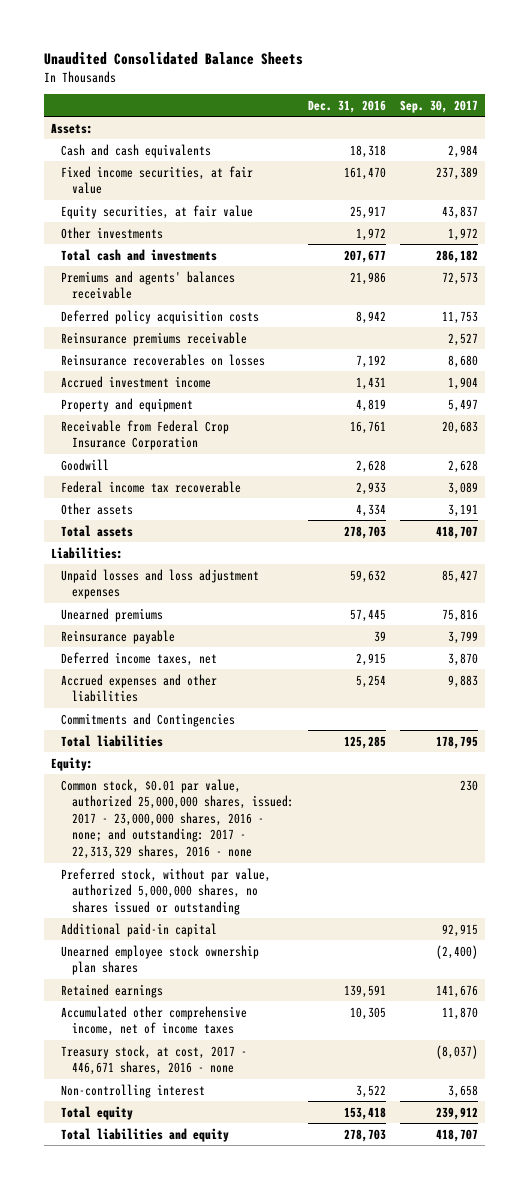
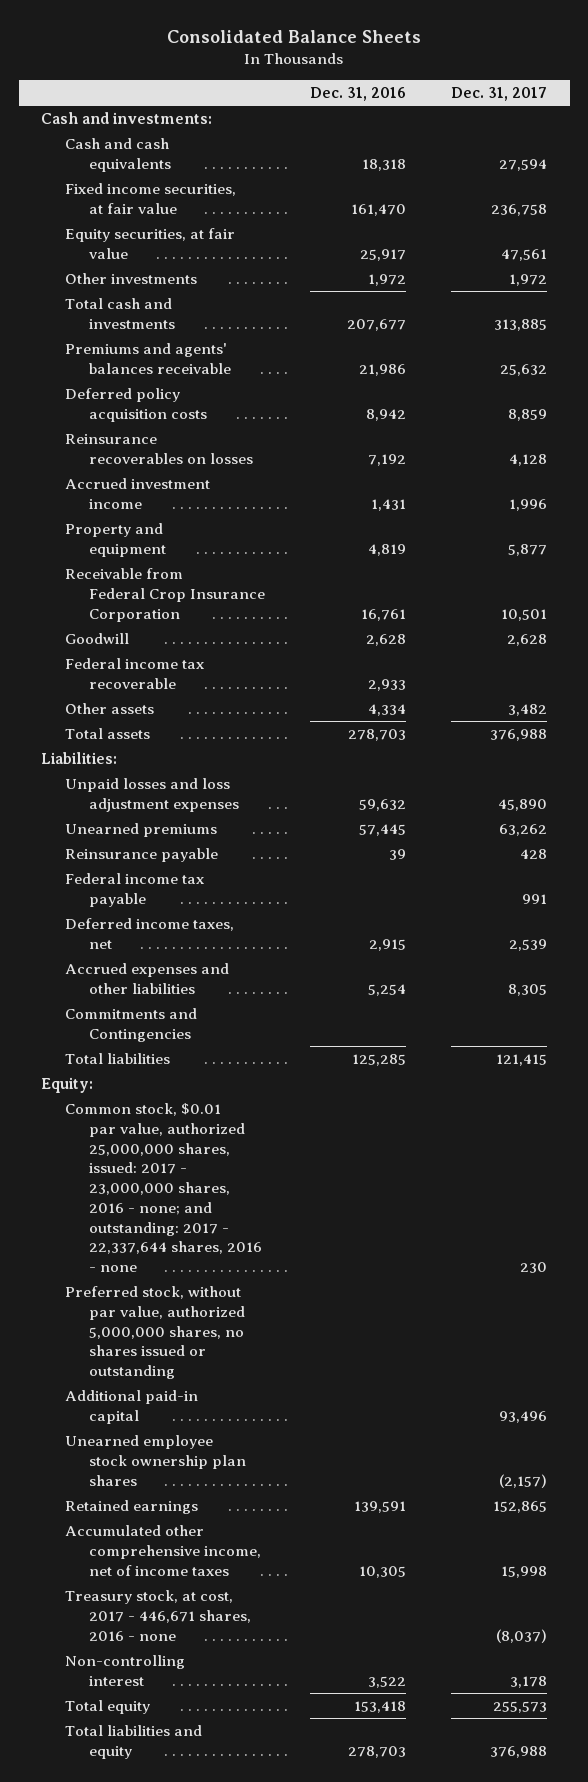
[44,52,304,66] Unaudited Consolidated Balance Sheets -> [167,29,422,43] Consolidated Balance Sheets
[399,99,478,113] Sep. 30, 2017 -> none
none -> [451,86,548,101] Dec. 31, 2017
[51,122,94,134] Assets: -> none
none -> [41,112,213,125] Cash and investments:
[61,331,248,346] Reinsurance premiums receivable -> none
none -> [65,873,205,907] Federal income tax payable
[61,778,294,860] Common stock, $0.01 par value, authorized 25,000,000 shares, issued: 2017 - 23,000,000 shares, 2016 - none; and outstanding: 2017 - 22,313,329 shares, 2016 - none -> [65,1103,263,1273] Common stock, $0.01 par value, authorized 25,000,000 shares, issued: 2017 - 23,000,000 shares, 2016 - none; and outstanding: 2017 - 22,337,644 shares, 2016 - none

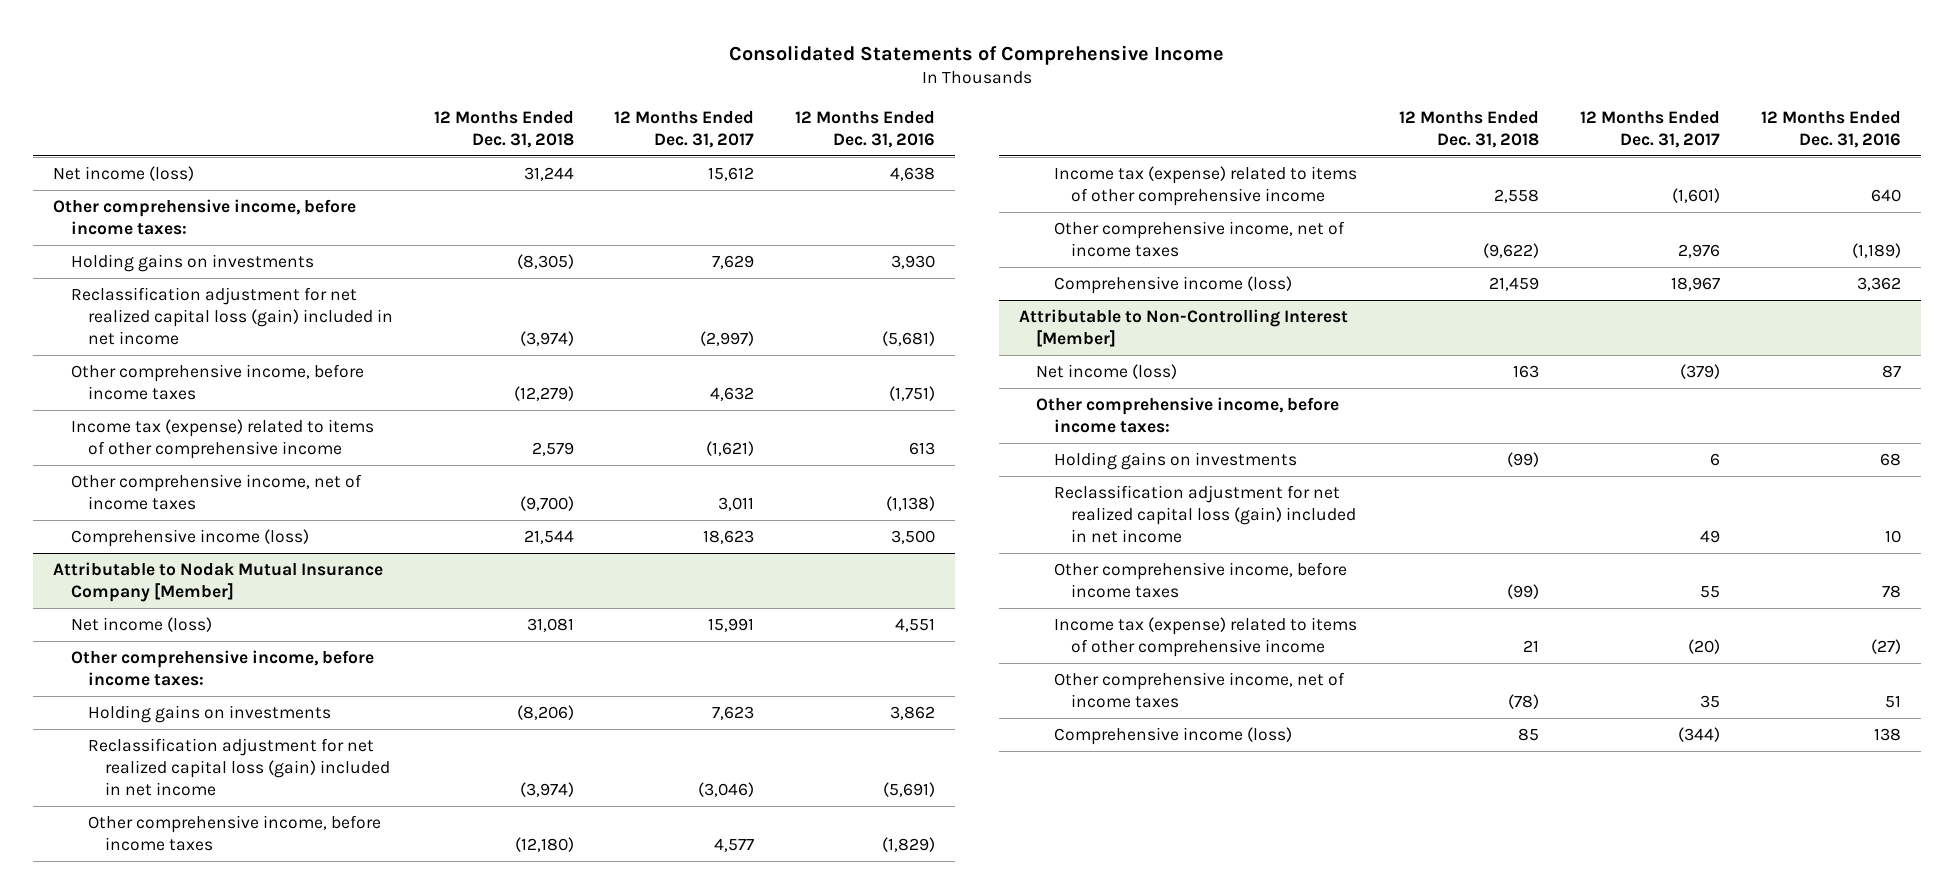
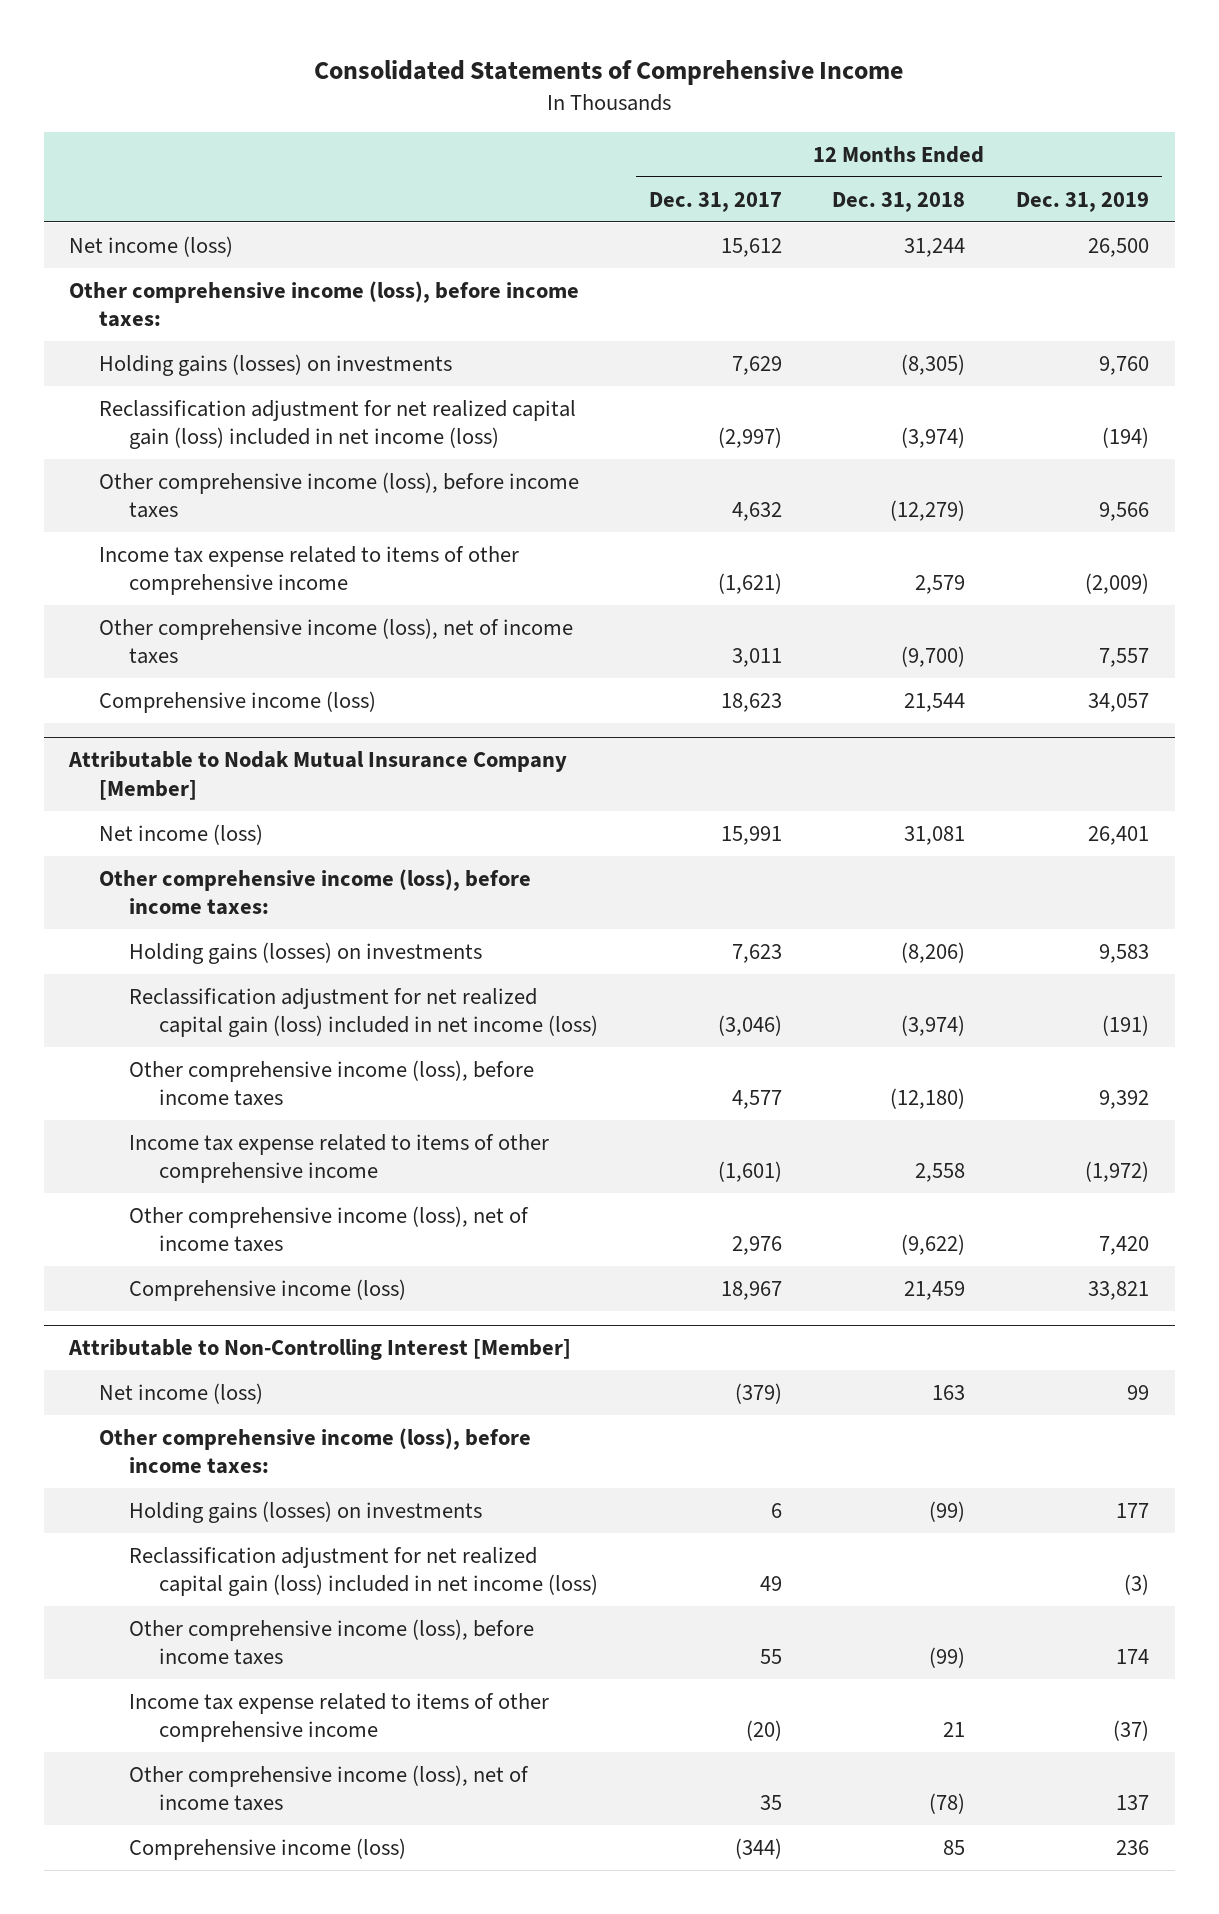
[795,110,936,148] 12 Months Ended Dec. 31, 2016 -> none
none -> [1016,191,1150,212] Dec. 31, 2019
[53,199,357,235] Other comprehensive income, before income taxes: -> [69,280,580,328] Other comprehensive income (loss), before income taxes:
[70,254,314,273] Holding gains on investments -> [99,353,453,376] Holding gains (losses) on investments
[70,287,393,345] Reclassification adjustment for net realized capital loss (gain) included in net income -> [99,399,577,450] Reclassification adjustment for net realized capital gain (loss) included in net income (loss)
[70,364,364,400] Other comprehensive income, before income taxes -> [99,471,580,519] Other comprehensive income (loss), before income taxes
[70,419,374,459] Income tax (expense) related to items of other comprehensive income -> [99,545,520,596] Income tax expense related to items of other comprehensive income
[70,474,362,510] Other comprehensive income, net of income taxes -> [99,617,574,665] Other comprehensive income (loss), net of income taxes
[70,650,374,686] Other comprehensive income, before income taxes: -> [99,868,532,916] Other comprehensive income (loss), before income taxes:
[87,705,331,724] Holding gains on investments -> [128,941,482,964] Holding gains (losses) on investments
[87,738,390,796] Reclassification adjustment for net realized capital loss (gain) included in net income -> [128,987,598,1038] Reclassification adjustment for net realized capital gain (loss) included in net income (loss)
[87,815,381,851] Other comprehensive income, before income taxes -> [128,1059,534,1107] Other comprehensive income (loss), before income taxes
[1053,166,1357,206] Income tax (expense) related to items of other comprehensive income -> [128,1133,549,1184] Income tax expense related to items of other comprehensive income
[1053,221,1345,257] Other comprehensive income, net of income taxes -> [128,1205,529,1253] Other comprehensive income (loss), net of income taxes
[1036,397,1340,433] Other comprehensive income, before income taxes: -> [99,1427,532,1475] Other comprehensive income (loss), before income taxes:
[1053,452,1297,471] Holding gains on investments -> [128,1500,482,1523] Holding gains (losses) on investments
[1053,485,1356,543] Reclassification adjustment for net realized capital loss (gain) included in net income -> [128,1546,598,1597] Reclassification adjustment for net realized capital gain (loss) included in net income (loss)
[1053,562,1347,598] Other comprehensive income, before income taxes -> [128,1618,534,1666] Other comprehensive income (loss), before income taxes
[1053,617,1357,657] Income tax (expense) related to items of other comprehensive income -> [128,1692,549,1743] Income tax expense related to items of other comprehensive income
[1053,672,1345,708] Other comprehensive income, net of income taxes -> [128,1764,529,1812] Other comprehensive income (loss), net of income taxes

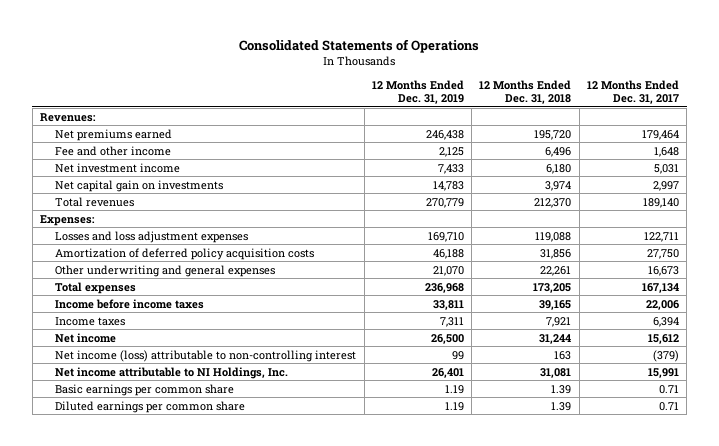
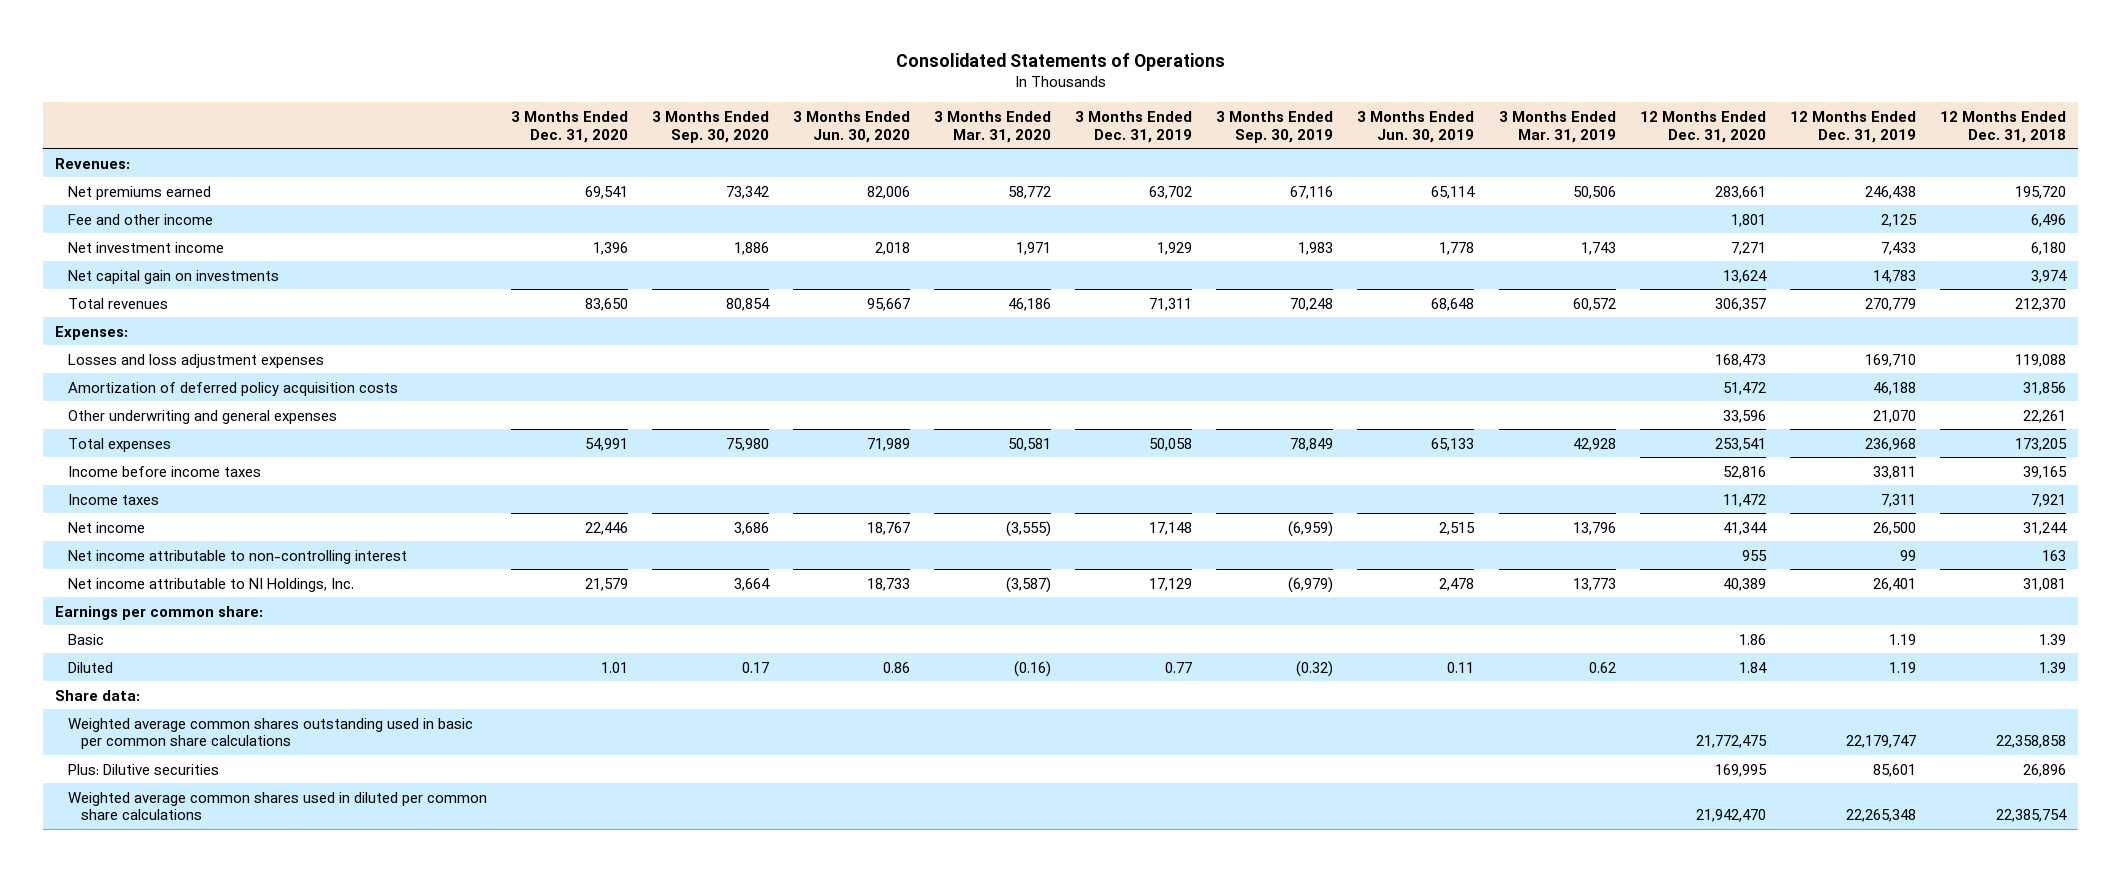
[586,80,679,105] 12 Months Ended Dec. 31, 2017 -> none
none -> [510,110,628,143] 3 Months Ended Dec. 31, 2020
none -> [652,110,770,143] 3 Months Ended Sep. 30, 2020
none -> [793,110,911,143] 3 Months Ended Jun. 30, 2020
none -> [934,110,1052,143] 3 Months Ended Mar. 31, 2020
none -> [1075,110,1193,143] 3 Months Ended Dec. 31, 2019
none -> [1216,110,1334,143] 3 Months Ended Sep. 30, 2019
none -> [1357,110,1475,143] 3 Months Ended Jun. 30, 2019
none -> [1498,110,1616,143] 3 Months Ended Mar. 31, 2019
none -> [1639,110,1766,143] 12 Months Ended Dec. 31, 2020
[55,349,357,362] Net income (loss) attributable to non-controlling interest -> [67,549,407,564] Net income attributable to non-controlling interest
none -> [55,605,264,620] Earnings per common share:
[55,383,235,396] Basic earnings per common share -> [67,633,104,645] Basic
[55,400,246,413] Diluted earnings per common share -> [67,661,113,673] Diluted
none -> [55,689,141,701] Share data:
none -> [67,717,473,750] Weighted average common shares outstanding used in basic per common share calculations
none -> [67,763,219,775] Plus: Dilutive securities
none -> [67,791,487,821] Weighted average common shares used in diluted per common share calculations

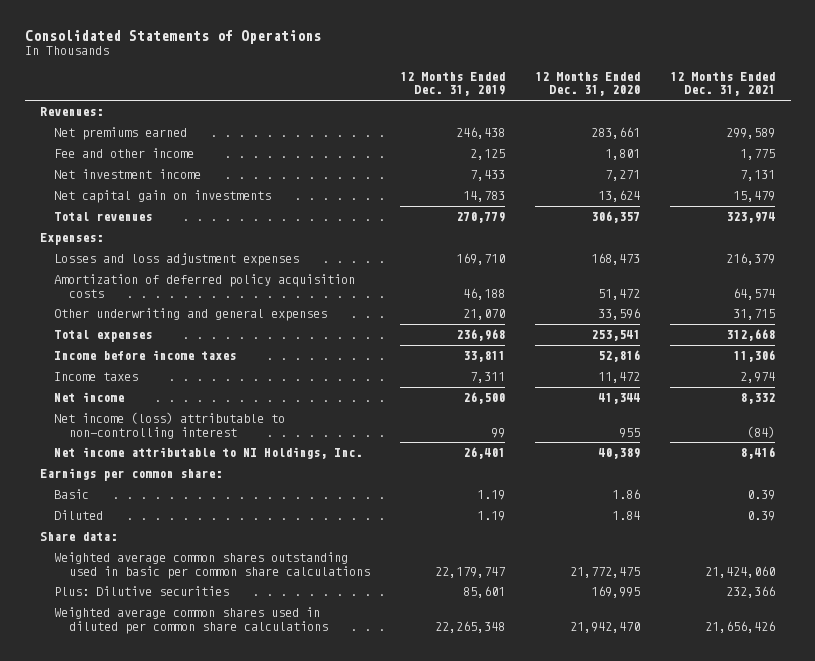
[510,110,628,143] 3 Months Ended Dec. 31, 2020 -> none
[652,110,770,143] 3 Months Ended Sep. 30, 2020 -> none
[793,110,911,143] 3 Months Ended Jun. 30, 2020 -> none
[934,110,1052,143] 3 Months Ended Mar. 31, 2020 -> none
[1075,110,1193,143] 3 Months Ended Dec. 31, 2019 -> none
[1216,110,1334,143] 3 Months Ended Sep. 30, 2019 -> none
[1357,110,1475,143] 3 Months Ended Jun. 30, 2019 -> none
[1498,110,1616,143] 3 Months Ended Mar. 31, 2019 -> none
[1939,110,2066,143] 12 Months Ended Dec. 31, 2018 -> none
none -> [670,72,776,97] 12 Months Ended Dec. 31, 2021
[67,549,407,564] Net income attributable to non-controlling interest -> [54,412,286,439] Net income (loss) attributable to non-controlling interest

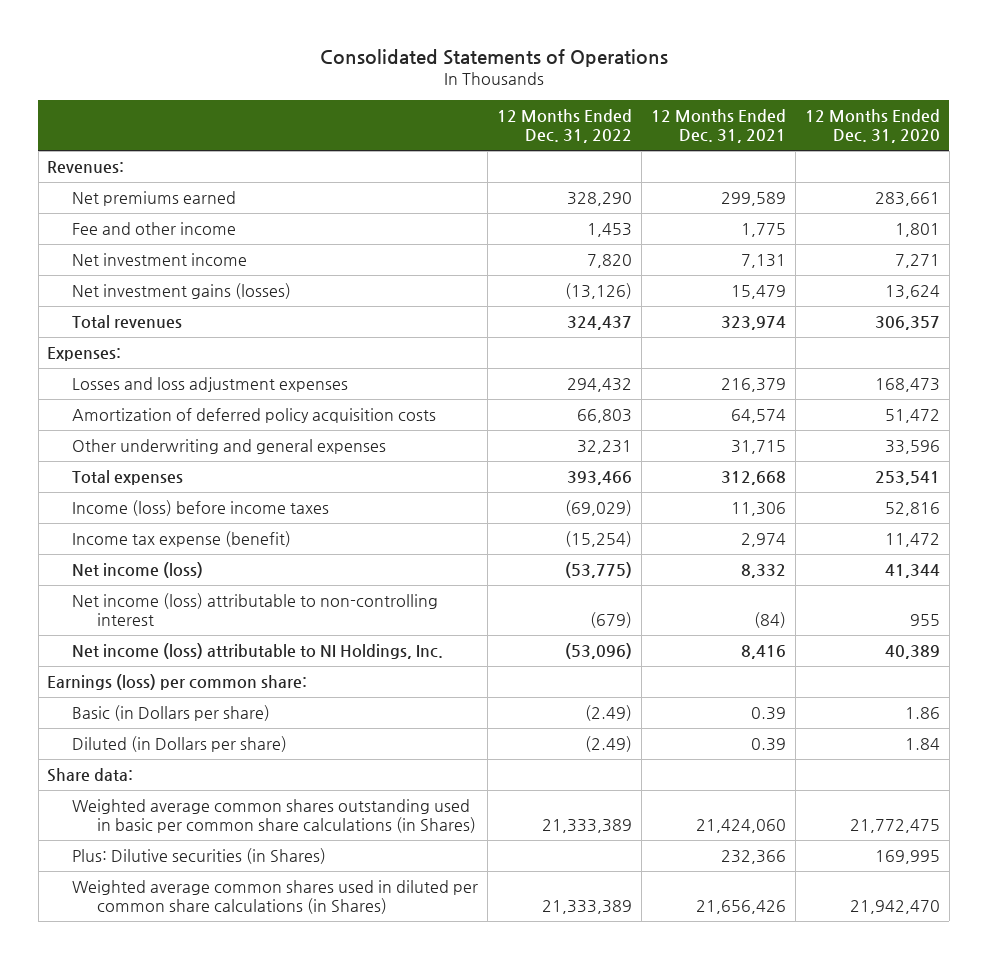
[399,72,505,97] 12 Months Ended Dec. 31, 2019 -> none
none -> [497,109,633,144] 12 Months Ended Dec. 31, 2022
[54,190,272,204] Net capital gain on investments -> [72,283,292,300] Net investment gains (losses)
[54,350,237,361] Income before income taxes -> [72,500,330,517] Income (loss) before income taxes
[54,372,139,382] Income taxes -> [72,531,292,548] Income tax expense (benefit)
[54,392,125,403] Net income -> [72,562,204,579] Net income (loss)
[54,447,363,460] Net income attributable to NI Holdings, Inc. -> [72,643,444,660] Net income (loss) attributable to NI Holdings, Inc.
[39,468,222,482] Earnings per common share: -> [47,674,308,691] Earnings (loss) per common share:
[54,489,90,500] Basic -> [72,705,271,722] Basic (in Dollars per share)
[54,510,104,521] Diluted -> [72,736,288,753] Diluted (in Dollars per share)
[54,552,370,579] Weighted average common shares outstanding used in basic per common share calculations -> [72,799,476,834] Weighted average common shares outstanding used in basic per common share calculations (in Shares)
[54,586,230,597] Plus: Dilutive securities -> [72,848,327,865] Plus: Dilutive securities (in Shares)
[54,607,328,634] Weighted average common shares used in diluted per common share calculations -> [72,880,479,915] Weighted average common shares used in diluted per common share calculations (in Shares)

